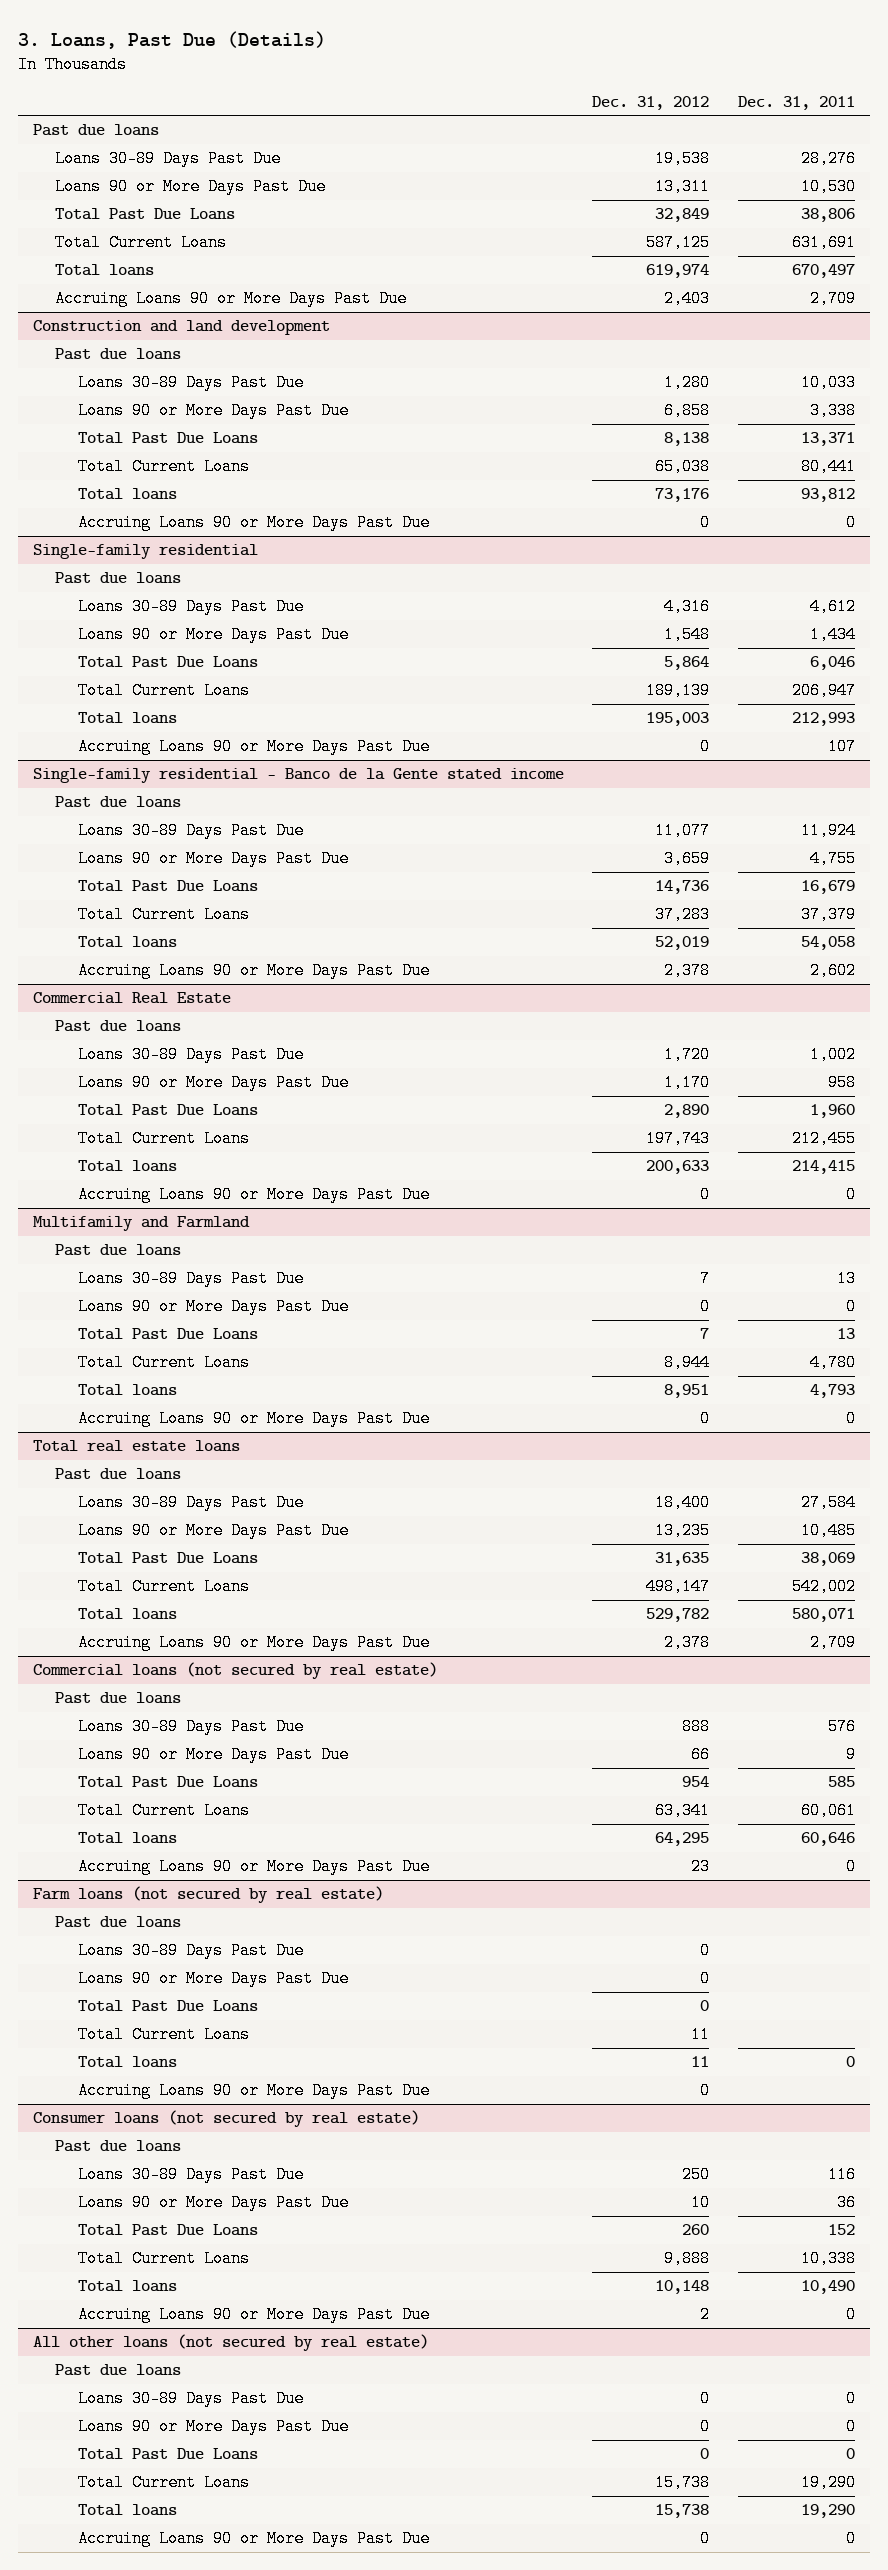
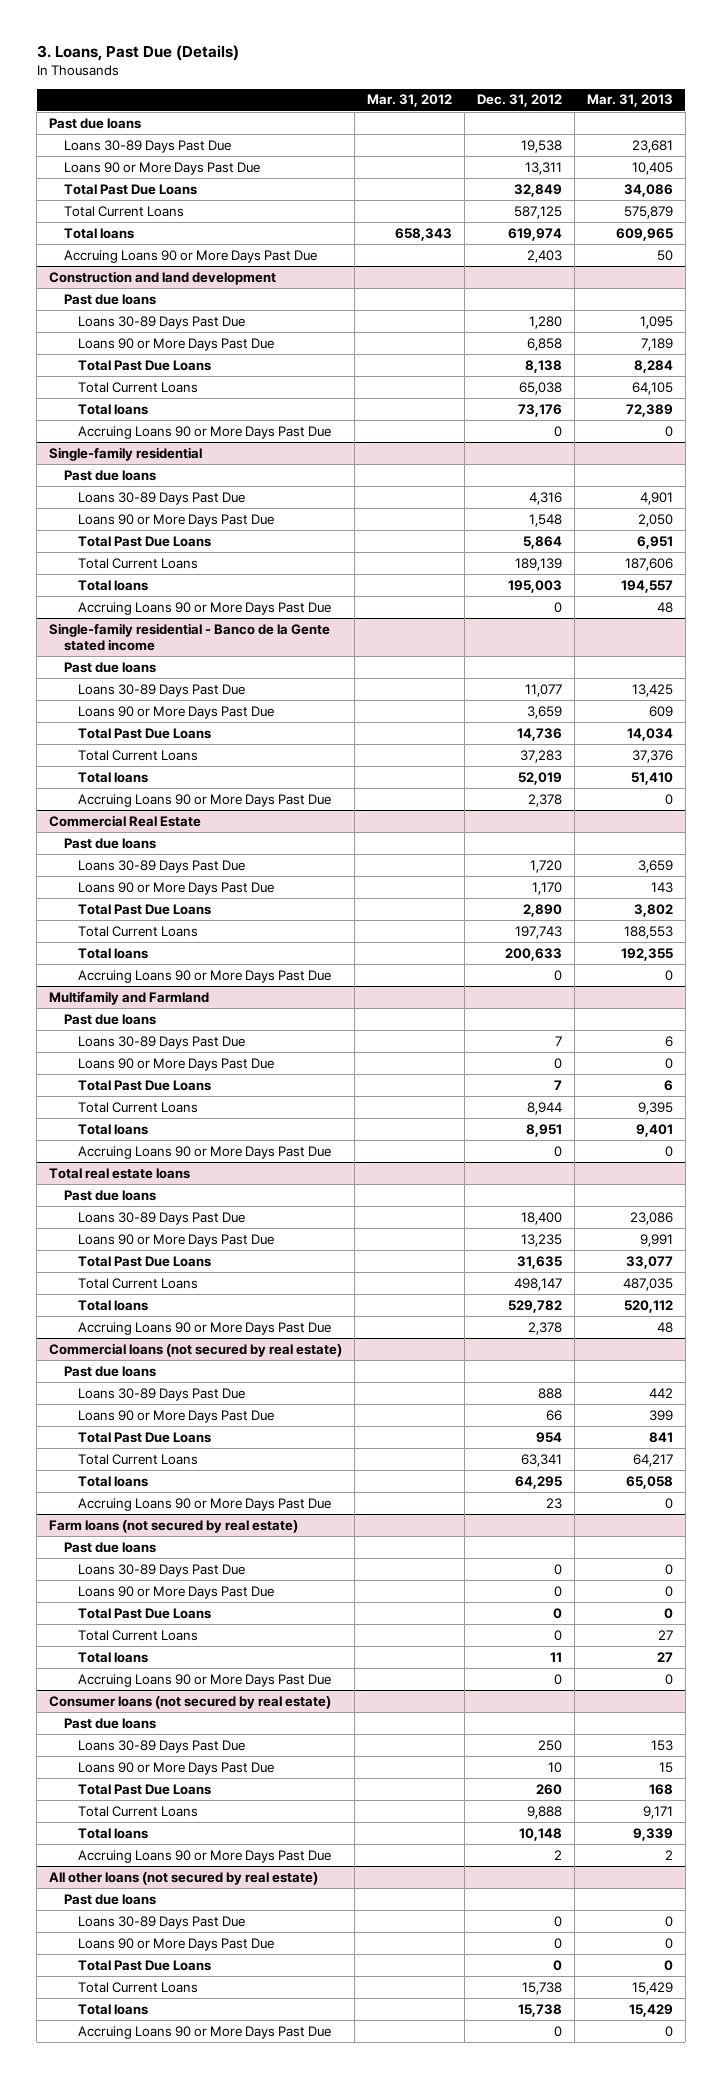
[738,95,856,110] Dec. 31, 2011 -> none
none -> [367,94,453,108] Mar. 31, 2012
none -> [586,94,673,108] Mar. 31, 2013
[691,2026,711,2044] 11 -> [554,1629,563,1641] 0

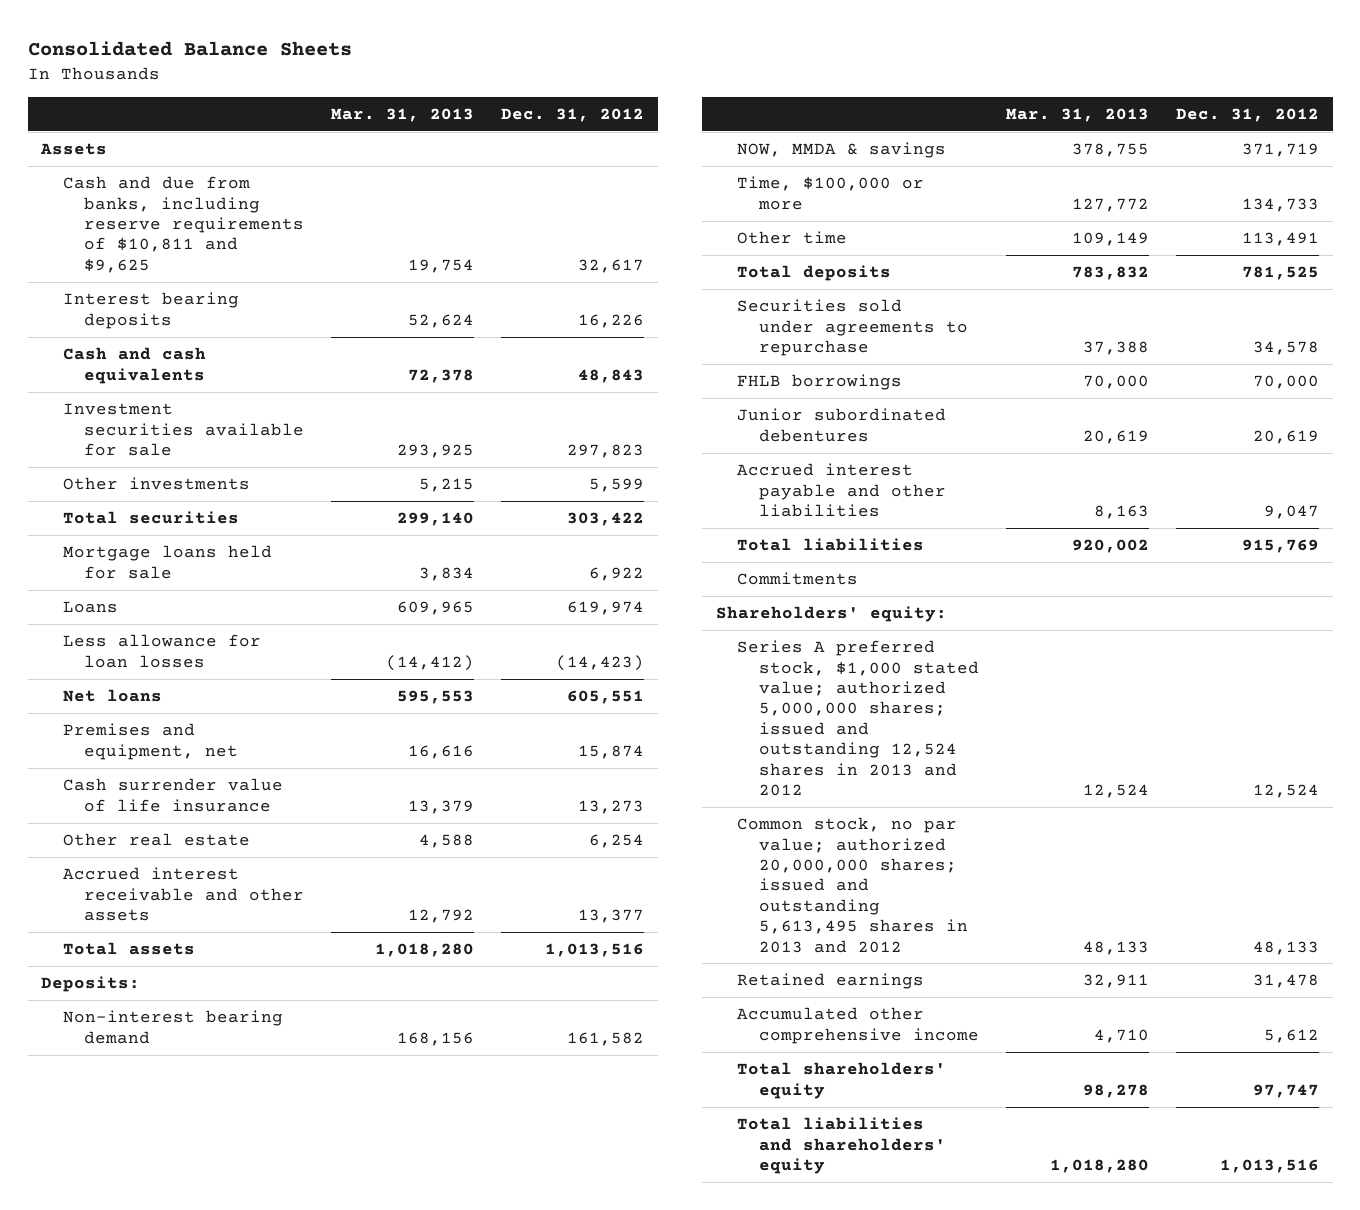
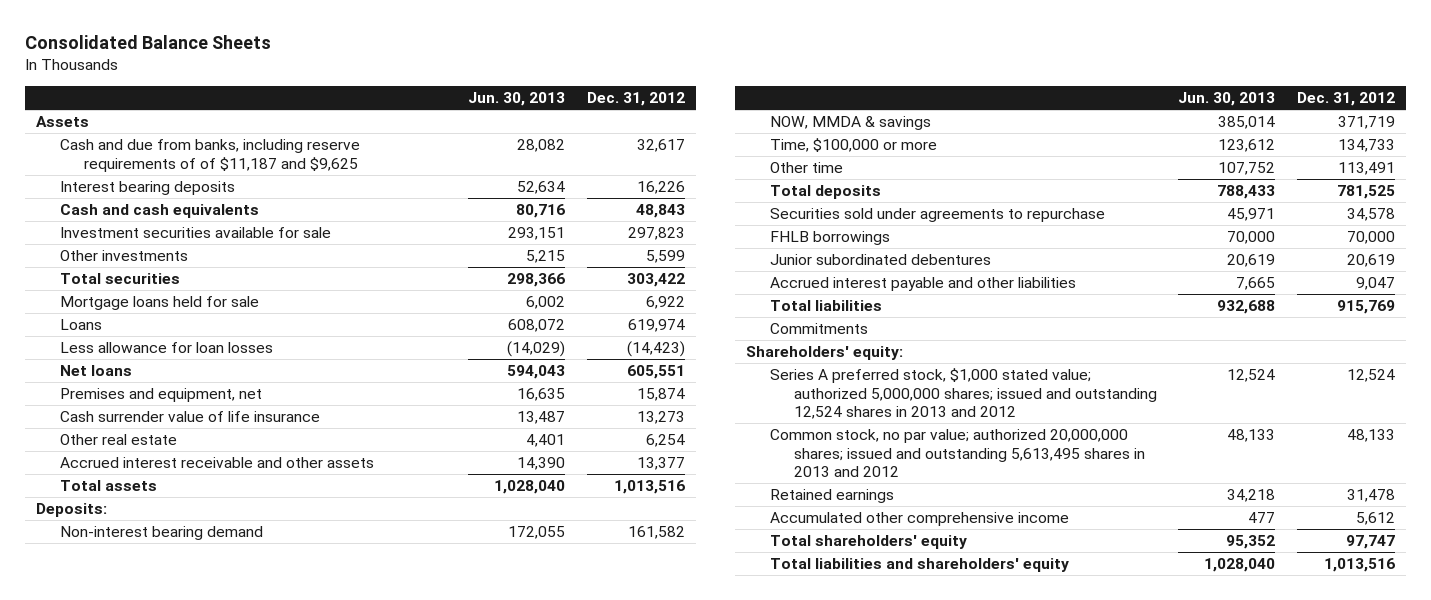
[331,107,475,122] Mar. 31, 2013 -> none
none -> [468,92,566,107] Jun. 30, 2013
[62,176,304,273] Cash and due from banks, including reserve requirements of $10,811 and $9,625 -> [59,139,360,172] Cash and due from banks, including reserve requirements of of $11,187 and $9,625

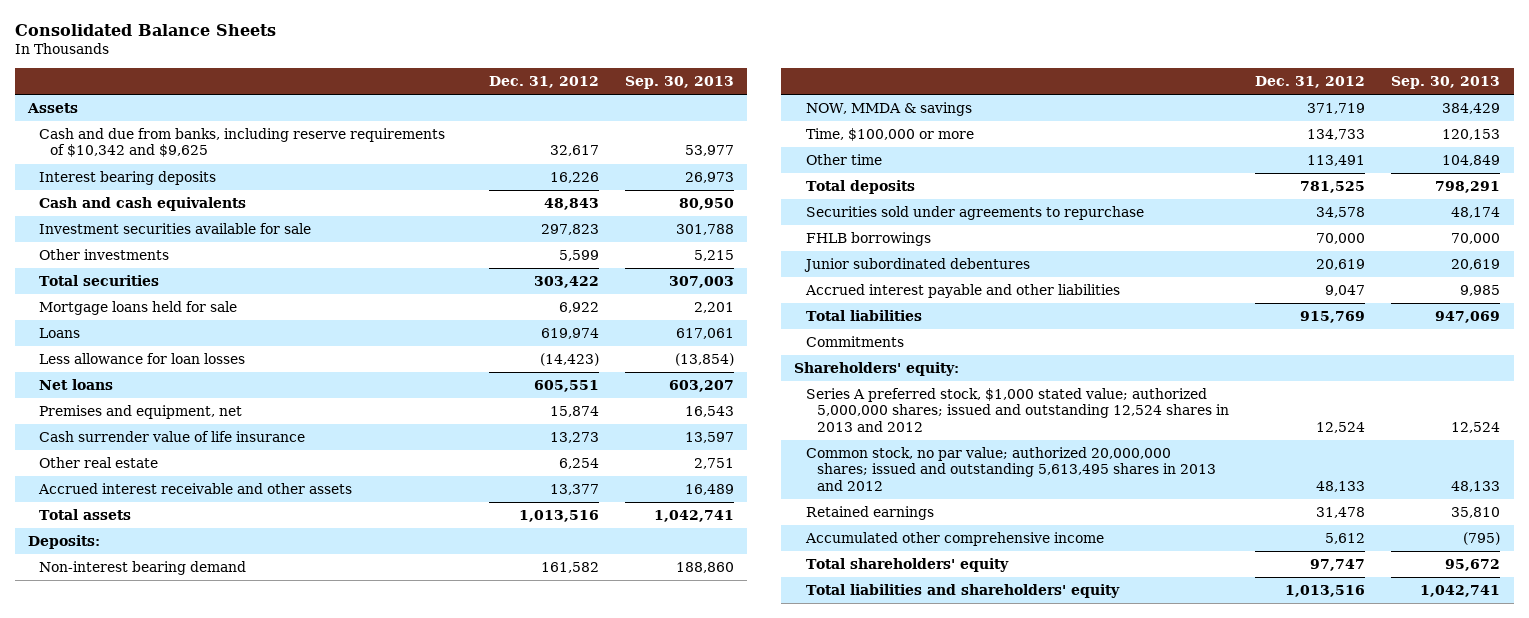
[468,92,566,107] Jun. 30, 2013 -> none
none -> [625,75,735,89] Sep. 30, 2013
[59,139,360,172] Cash and due from banks, including reserve requirements of of $11,187 and $9,625 -> [39,128,446,158] Cash and due from banks, including reserve requirements of $10,342 and $9,625

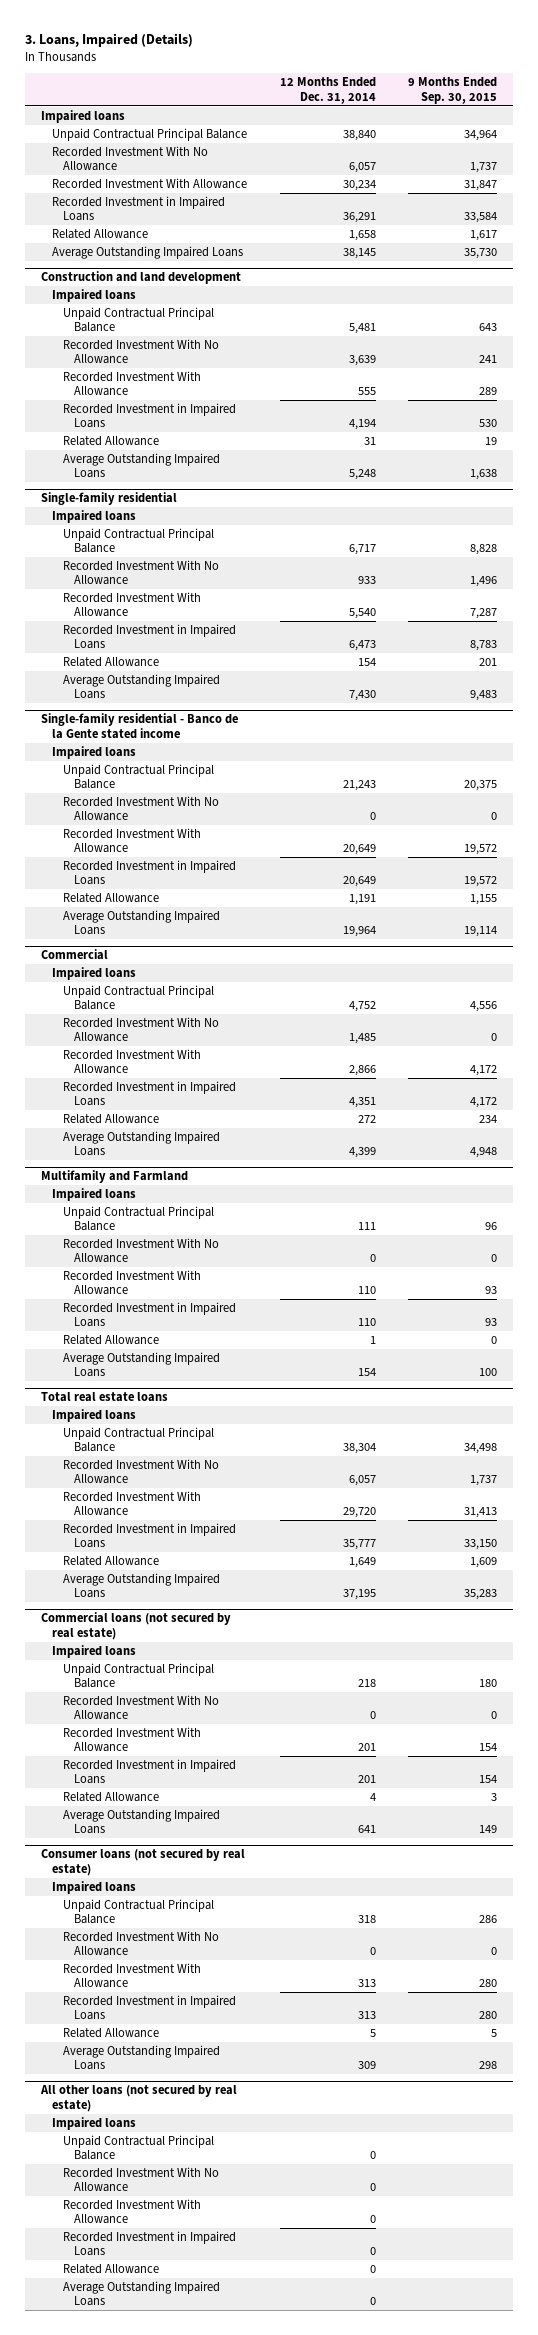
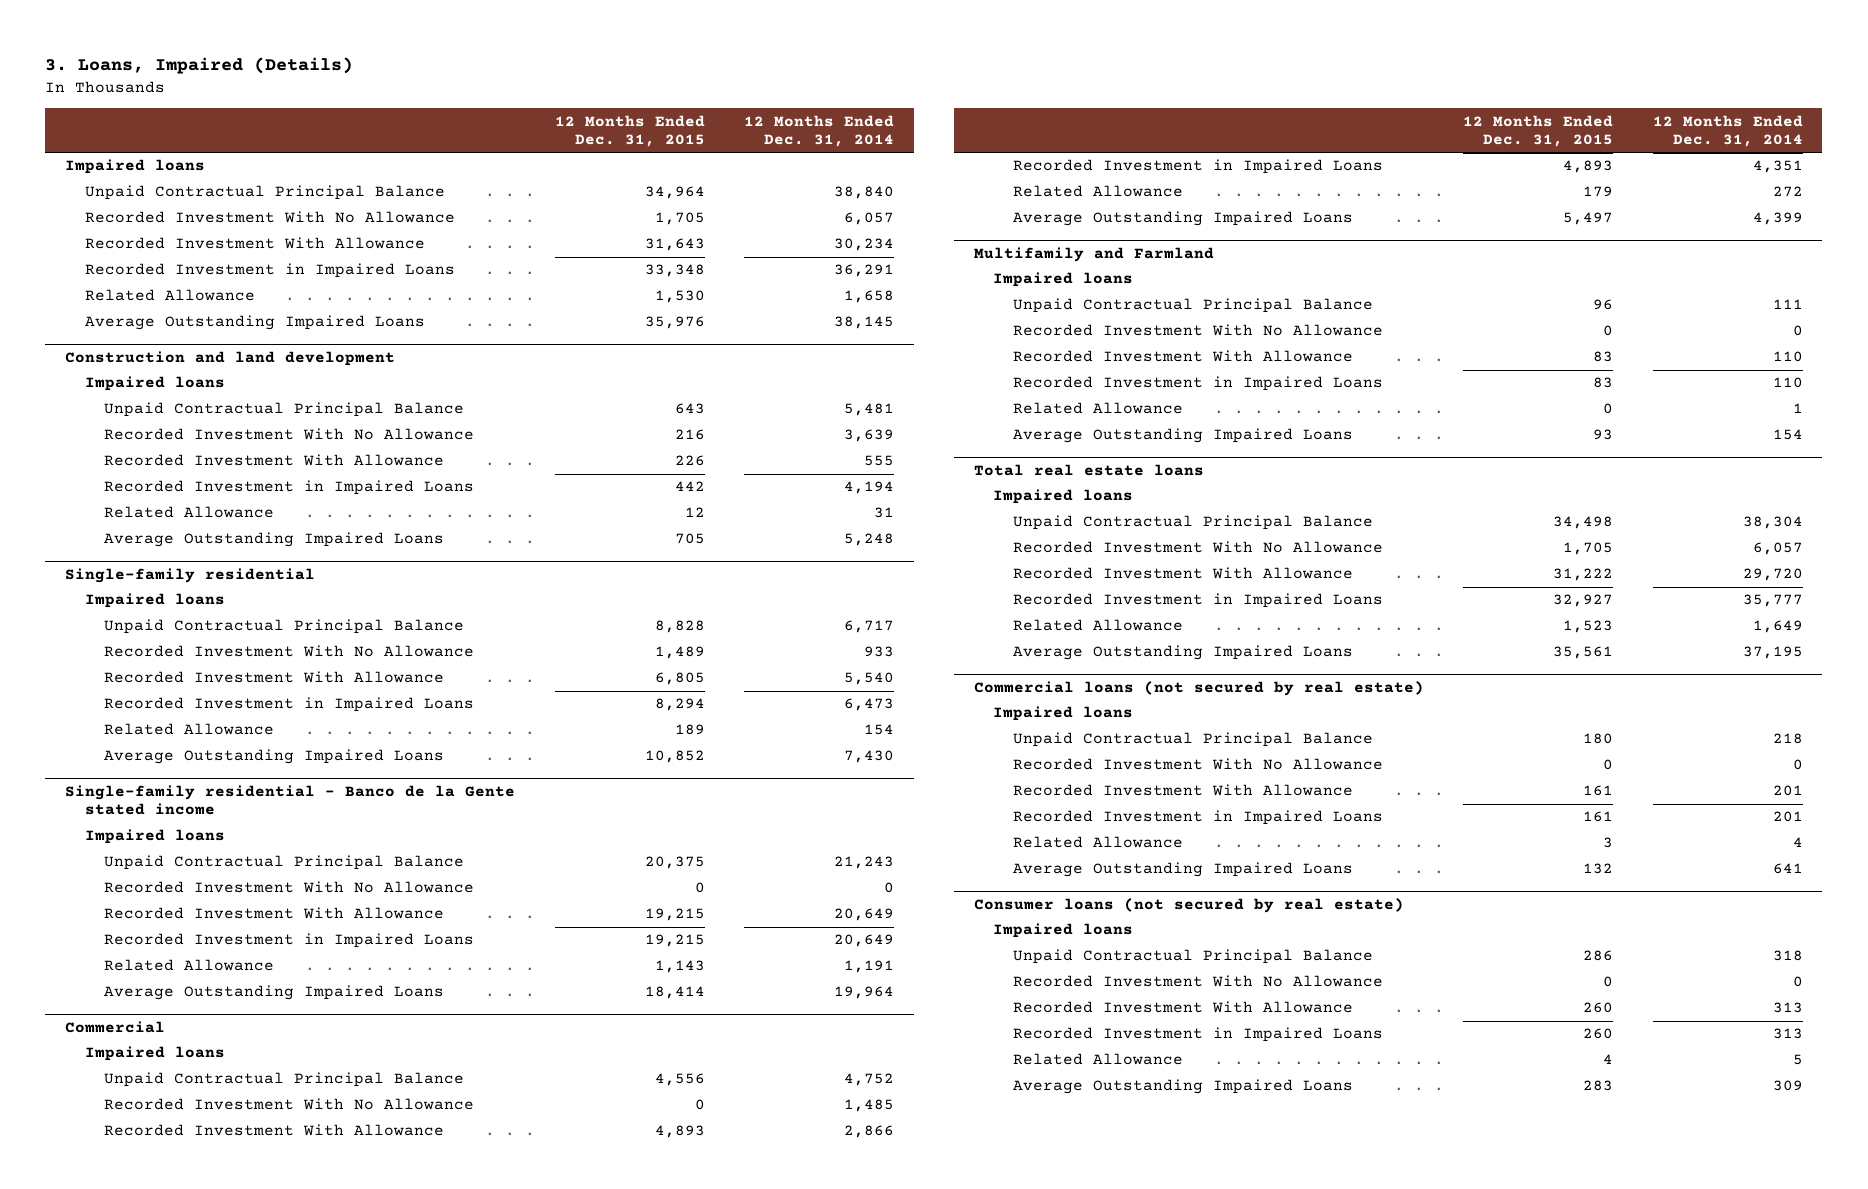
[407,77,497,104] 9 Months Ended Sep. 30, 2015 -> none
none -> [554,114,705,148] 12 Months Ended Dec. 31, 2015
[40,2085,238,2112] All other loans (not secured by real estate) -> none
[52,2117,137,2131] Impaired loans -> none
[63,2135,215,2161] Unpaid Contractual Principal Balance -> none
[63,2167,220,2193] Recorded Investment With No Allowance -> none
[63,2199,202,2225] Recorded Investment With Allowance -> none
[63,2231,237,2257] Recorded Investment in Impaired Loans -> none
[63,2264,160,2275] Related Allowance -> none
[63,2281,221,2307] Average Outstanding Impaired Loans -> none

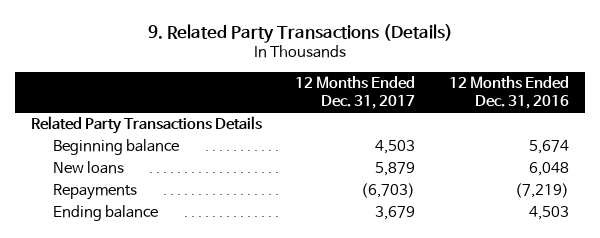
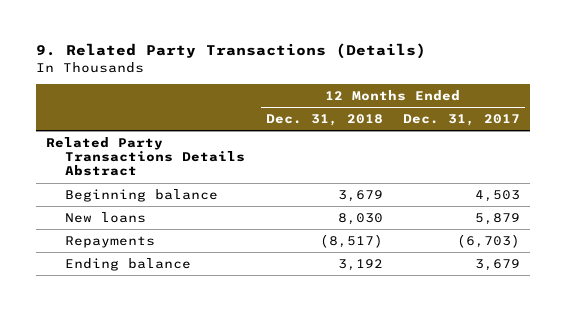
[448,76,569,110] 12 Months Ended Dec. 31, 2016 -> none
none -> [265,114,383,127] Dec. 31, 2018
[31,116,263,135] Related Party Transactions Details -> [46,136,246,177] Related Party Transactions Details Abstract

